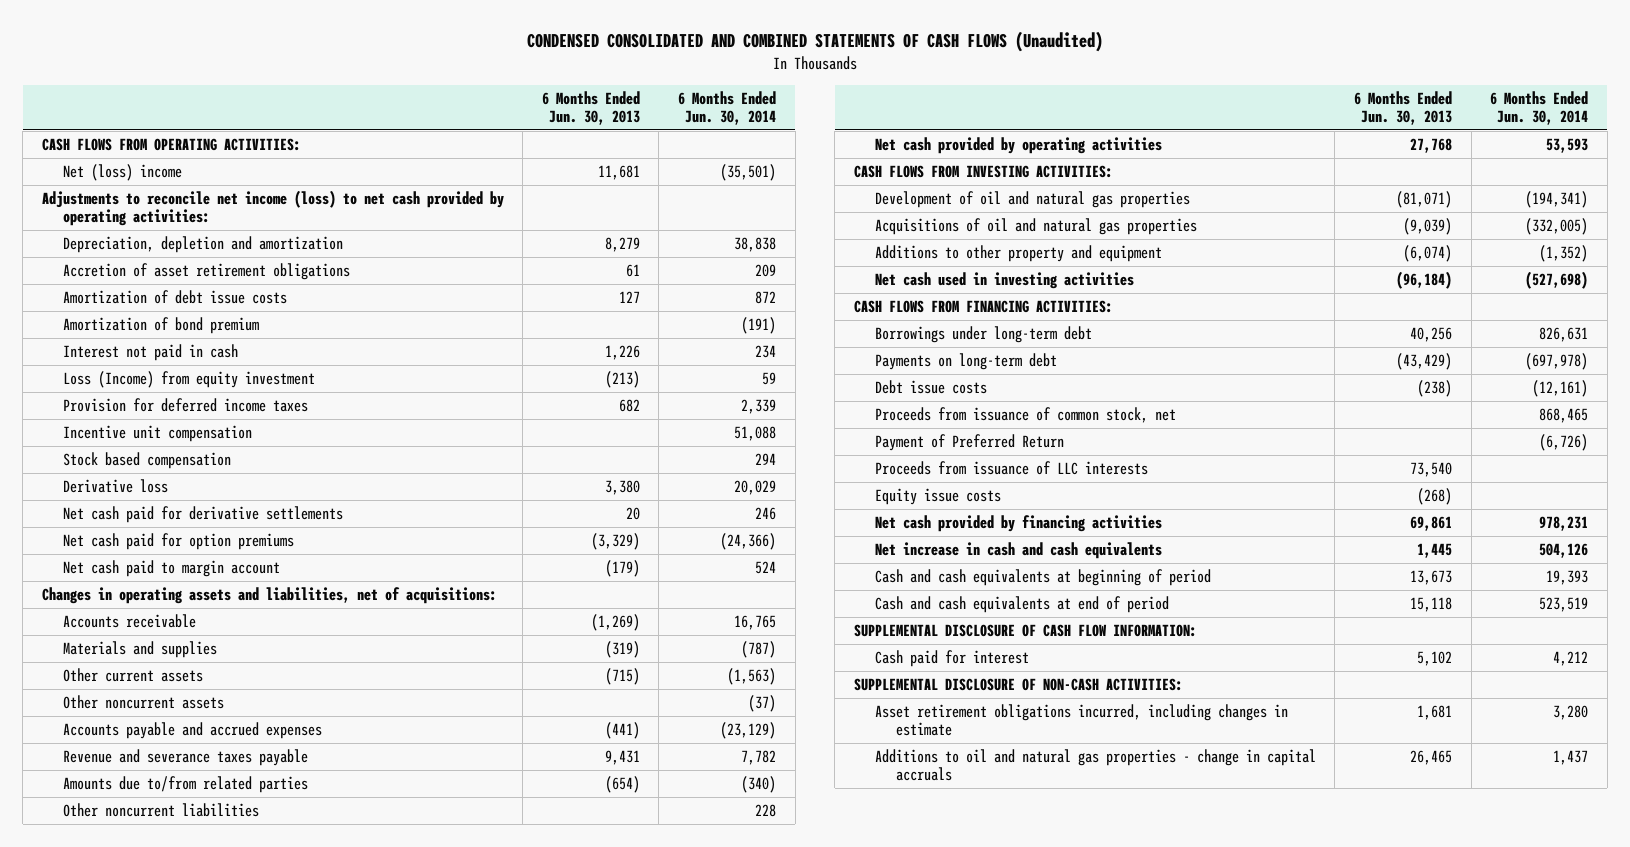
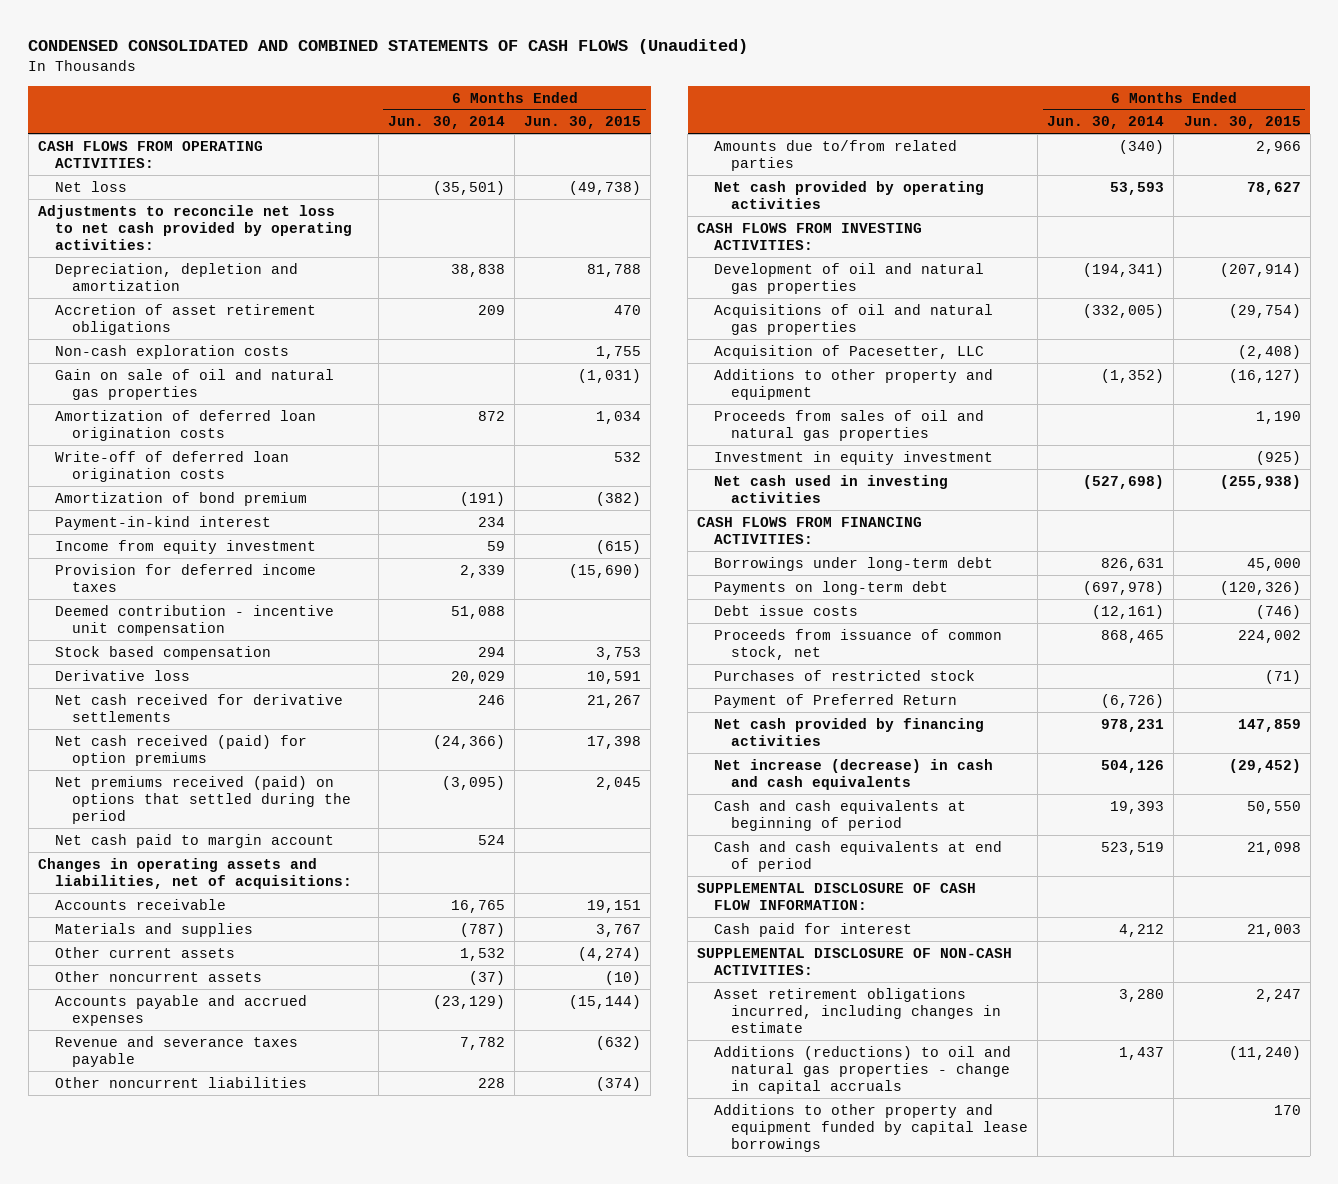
[541,90,640,126] 6 Months Ended Jun. 30, 2013 -> none
none -> [524,116,642,130] Jun. 30, 2015
[62,163,182,181] Net (loss) income -> [55,180,128,192] Net loss
[41,189,504,227] Adjustments to reconcile net income (loss) to net cash provided by operating activities: -> [37,204,353,251] Adjustments to reconcile net loss to net cash provided by operating activities:
none -> [55,344,290,359] Non-cash exploration costs
none -> [55,368,335,401] Gain on sale of oil and natural gas properties
[62,289,287,304] Amortization of debt issue costs -> [55,409,317,442] Amortization of deferred loan origination costs
none -> [55,450,290,483] Write-off of deferred loan origination costs
[62,343,238,361] Interest not paid in cash -> [55,515,272,530] Payment-in-kind interest
[62,370,315,388] Loss (Income) from equity investment -> [55,539,317,554] Income from equity investment
[62,424,252,442] Incentive unit compensation -> [55,604,335,637] Deemed contribution - incentive unit compensation
[62,505,343,523] Net cash paid for derivative settlements -> [55,693,344,723] Net cash received for derivative settlements
[62,532,294,550] Net cash paid for option premiums -> [55,734,308,767] Net cash received (paid) for option premiums
none -> [55,775,352,825] Net premiums received (paid) on options that settled during the period
[726,667,776,685] (1,563) -> [460,947,506,961] 1,532
[62,775,308,793] Amounts due to/from related parties -> [714,139,958,172] Amounts due to/from related parties
none -> [714,344,985,359] Acquisition of Pacesetter, LLC
none -> [714,409,985,442] Proceeds from sales of oil and natural gas properties
none -> [714,450,994,465] Investment in equity investment
none -> [714,669,976,681] Purchases of restricted stock
[874,460,1148,475] Proceeds from issuance of LLC interests -> none
[874,487,1001,505] Equity issue costs -> none
[874,541,1162,559] Net increase in cash and cash equivalents -> [714,758,994,791] Net increase (decrease) in cash and cash equivalents
[874,748,1316,782] Additions to oil and natural gas properties - change in capital accruals -> [714,1045,1012,1095] Additions (reductions) to oil and natural gas properties - change in capital accruals
none -> [714,1103,1029,1153] Additions to other property and equipment funded by capital lease borrowings

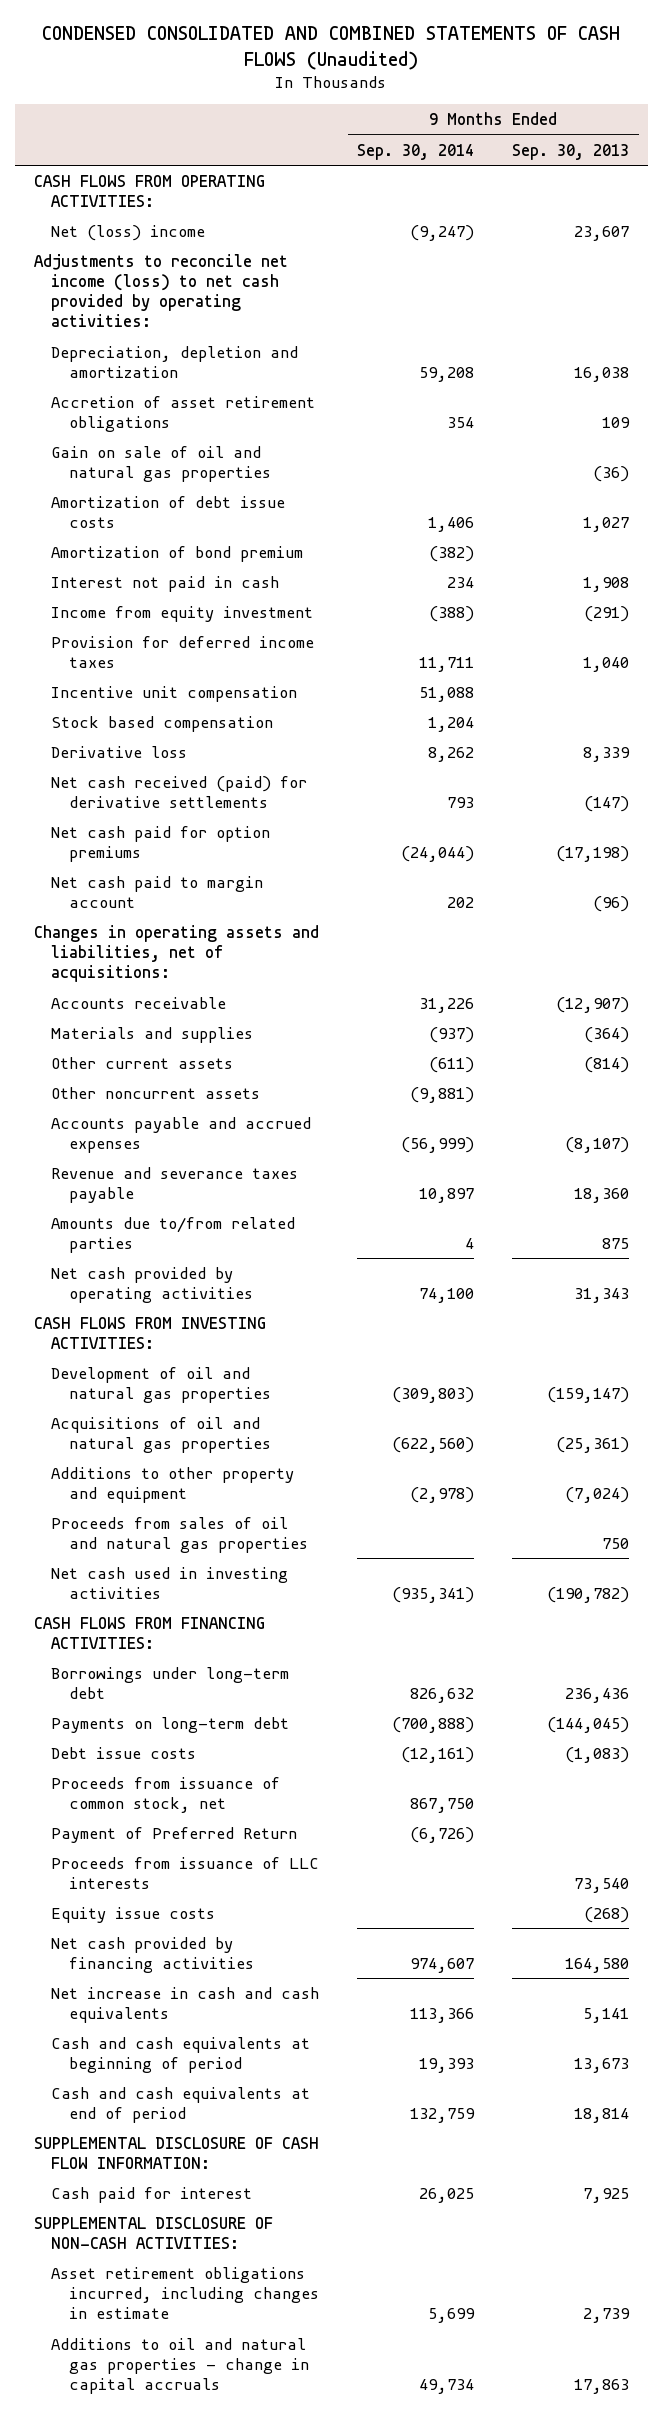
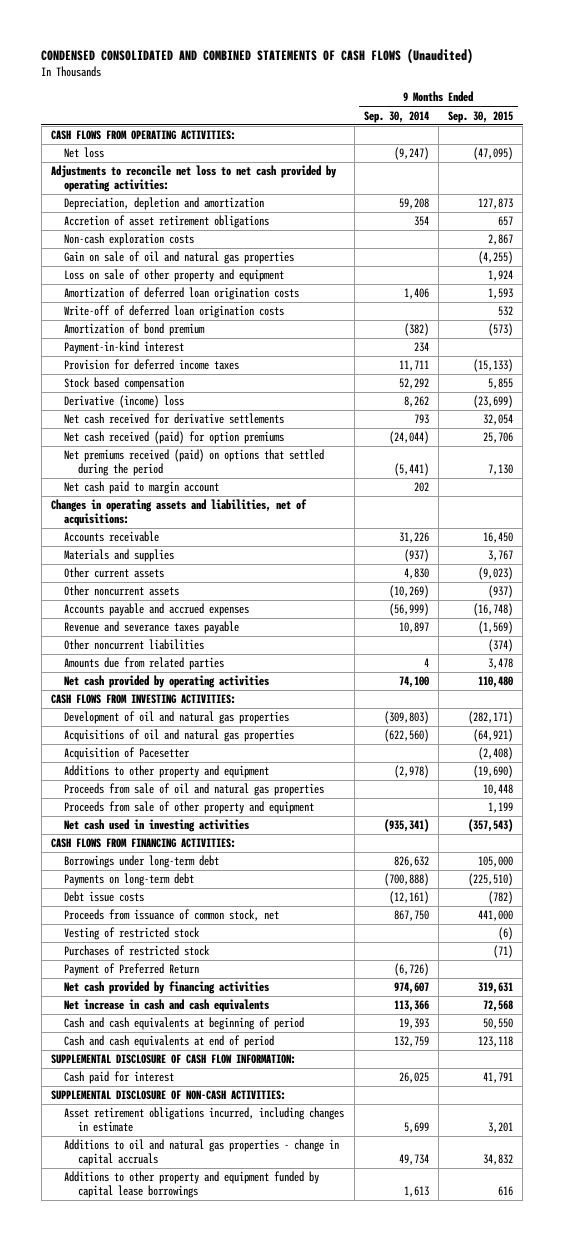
[512,143,630,160] Sep. 30, 2013 -> none
none -> [448,110,514,123] Sep. 30, 2015
[51,224,206,241] Net (loss) income -> [64,147,105,159] Net loss
[33,253,288,328] Adjustments to reconcile net income (loss) to net cash provided by operating activities: -> [50,165,337,193] Adjustments to reconcile net loss to net cash provided by operating activities:
none -> [64,233,195,247] Non-cash exploration costs
none -> [64,269,285,283] Loss on sale of other property and equipment
[51,495,286,528] Amortization of debt issue costs -> [64,287,300,301] Amortization of deferred loan origination costs
none -> [64,305,285,319] Write-off of deferred loan origination costs
[51,605,314,622] Income from equity investment -> none
[51,575,280,592] Interest not paid in cash -> [64,341,185,355] Payment-in-kind interest
[51,685,298,702] Incentive unit compensation -> none
[428,716,475,732] 1,204 -> [398,378,429,390] 52,292
[51,745,188,758] Derivative loss -> [64,395,185,409] Derivative (income) loss
[51,775,308,808] Net cash received (paid) for derivative settlements -> [64,413,285,425] Net cash received for derivative settlements
[51,825,271,862] Net cash paid for option premiums -> [64,431,285,445] Net cash received (paid) for option premiums
none -> [64,449,325,477] Net premiums received (paid) on options that settled during the period
[429,1056,475,1073] (611) -> [403,568,429,580] 4,830
[410,1086,475,1103] (9,881) -> [388,585,429,599] (10,269)
none -> [64,639,205,651] Other noncurrent liabilities
[51,1216,296,1253] Amounts due to/from related parties -> [64,657,225,671] Amounts due from related parties
none -> [64,747,191,761] Acquisition of Pacesetter
[51,1516,308,1553] Proceeds from sales of oil and natural gas properties -> [64,783,325,797] Proceeds from sale of oil and natural gas properties
none -> [64,801,315,815] Proceeds from sale of other property and equipment
none -> [64,927,201,941] Vesting of restricted stock
none -> [64,945,211,957] Purchases of restricted stock
[51,1856,320,1889] Proceeds from issuance of LLC interests -> none
[51,1906,216,1923] Equity issue costs -> none
none -> [64,1171,320,1199] Additions to other property and equipment funded by capital lease borrowings

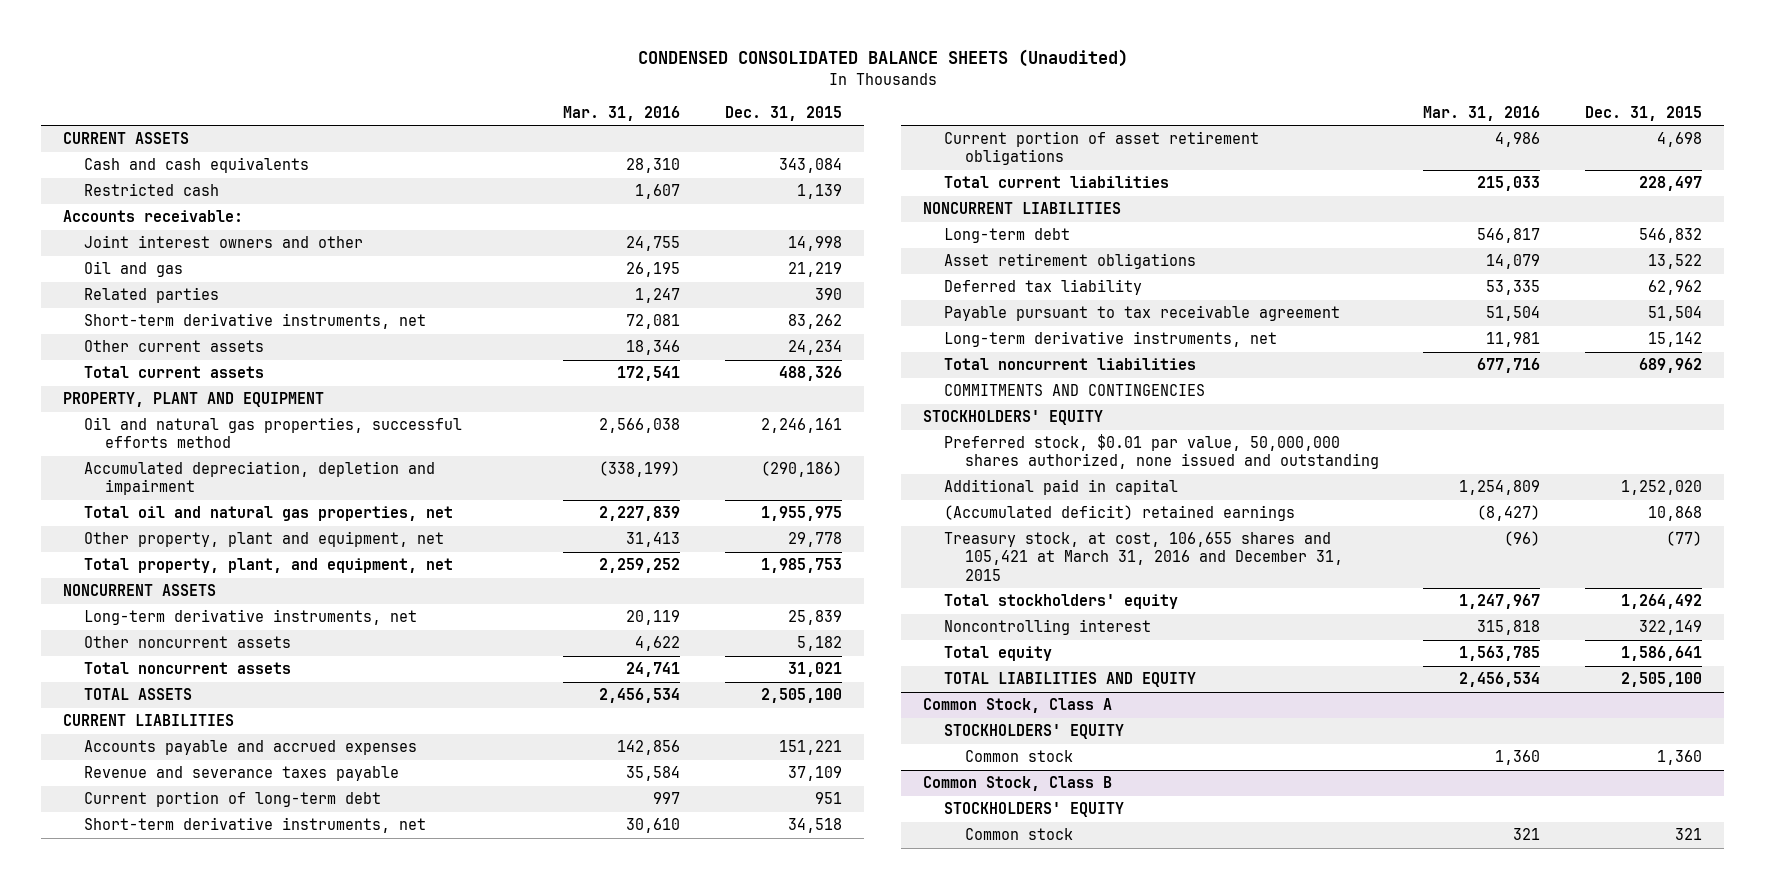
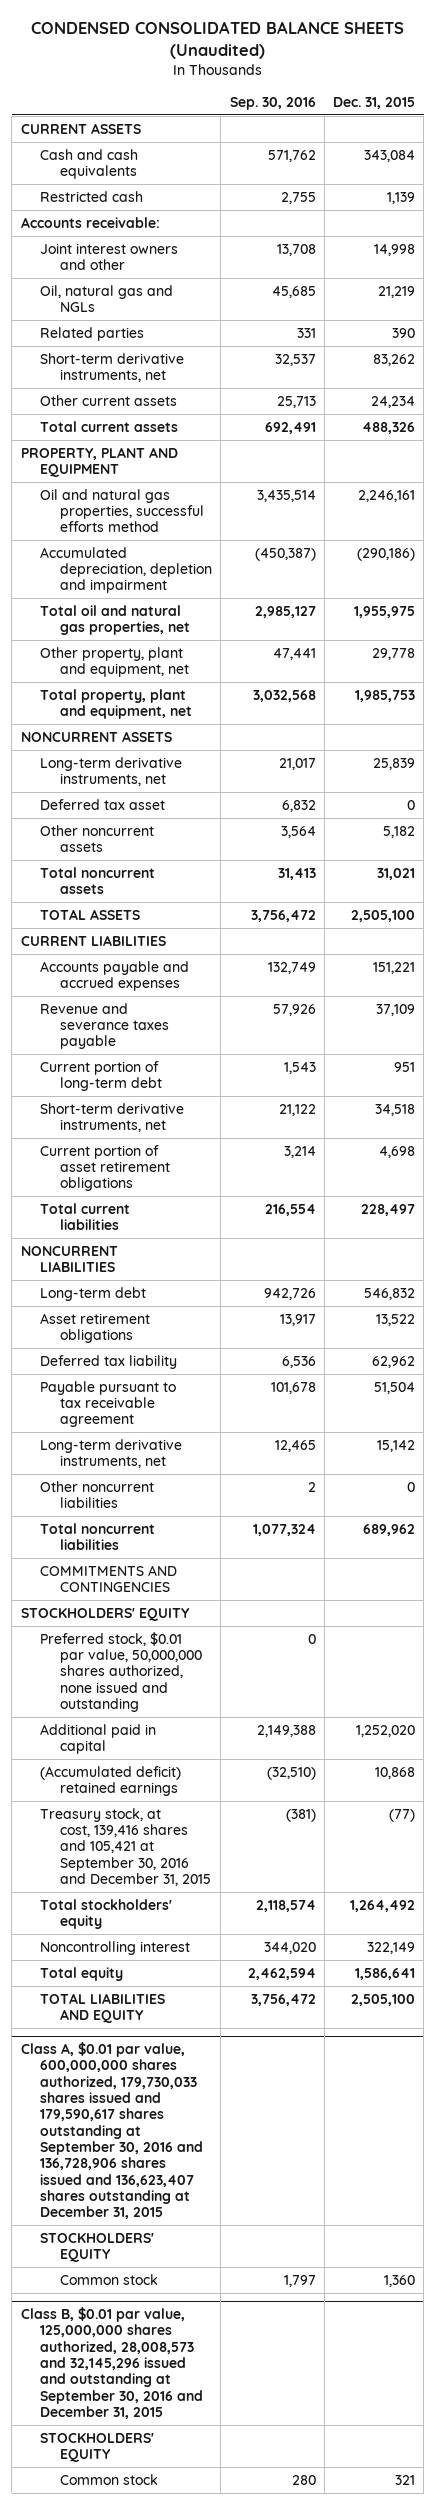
[563,105,681,121] Mar. 31, 2016 -> none
none -> [229,97,316,111] Sep. 30, 2016
[84,261,184,278] Oil and gas -> [40,284,174,313] Oil, natural gas and NGLs
[84,558,454,574] Total property, plant, and equipment, net -> [40,688,192,720] Total property, plant and equipment, net
none -> [40,798,166,810] Deferred tax asset
none -> [40,1480,155,1509] Other noncurrent liabilities
[944,532,1344,581] Treasury stock, at cost, 106,655 shares and 105,421 at March 31, 2016 and December 31, 2015 -> [40,1807,211,1887] Treasury stock, at cost, 139,416 shares and 105,421 at September 30, 2016 and December 31, 2015
[923,698,1113,714] Common Stock, Class A -> [20,2041,204,2220] Class A, $0.01 par value, 600,000,000 shares authorized, 179,730,033 shares issued and 179,590,617 shares outstanding at September 30, 2016 and 136,728,906 shares issued and 136,623,407 shares outstanding at December 31, 2015
[923,776,1113,792] Common Stock, Class B -> [20,2306,204,2419] Class B, $0.01 par value, 125,000,000 shares authorized, 28,008,573 and 32,145,296 issued and outstanding at September 30, 2016 and December 31, 2015

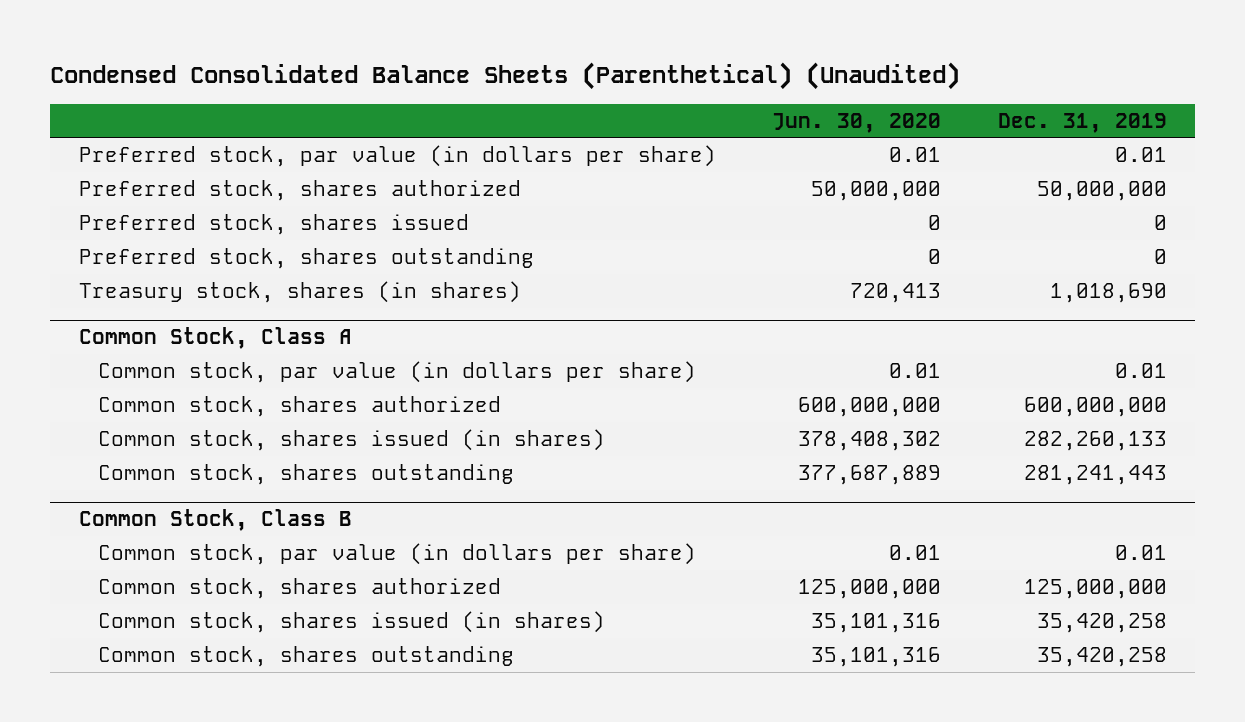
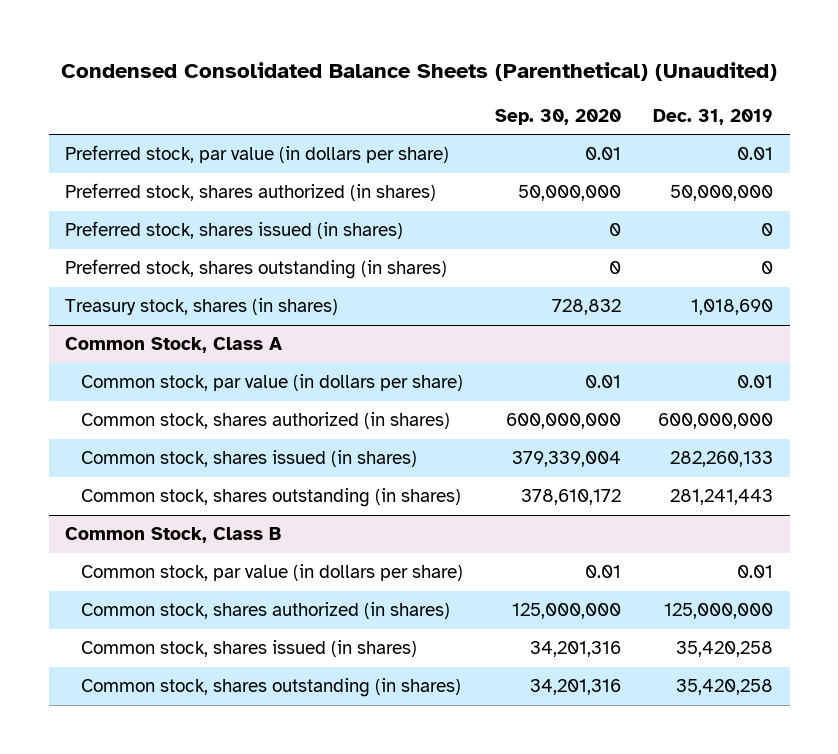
[772,112,942,133] Jun. 30, 2020 -> none
none -> [494,108,621,125] Sep. 30, 2020
[78,180,521,202] Preferred stock, shares authorized -> [64,183,436,202] Preferred stock, shares authorized (in shares)
[78,214,469,236] Preferred stock, shares issued -> [64,221,403,240] Preferred stock, shares issued (in shares)
[78,248,534,270] Preferred stock, shares outstanding -> [64,259,447,280] Preferred stock, shares outstanding (in shares)
[98,396,502,418] Common stock, shares authorized -> [80,412,450,430] Common stock, shares authorized (in shares)
[98,464,515,486] Common stock, shares outstanding -> [80,488,461,508] Common stock, shares outstanding (in shares)
[98,578,502,600] Common stock, shares authorized -> [80,602,450,620] Common stock, shares authorized (in shares)
[98,646,515,668] Common stock, shares outstanding -> [80,678,461,698] Common stock, shares outstanding (in shares)

